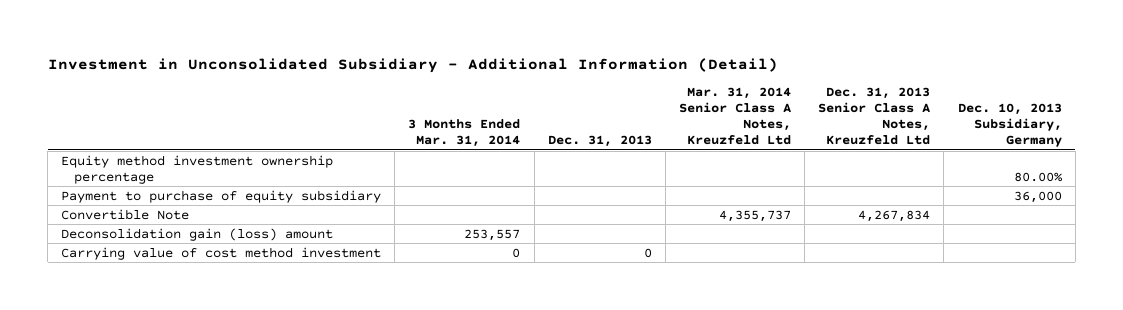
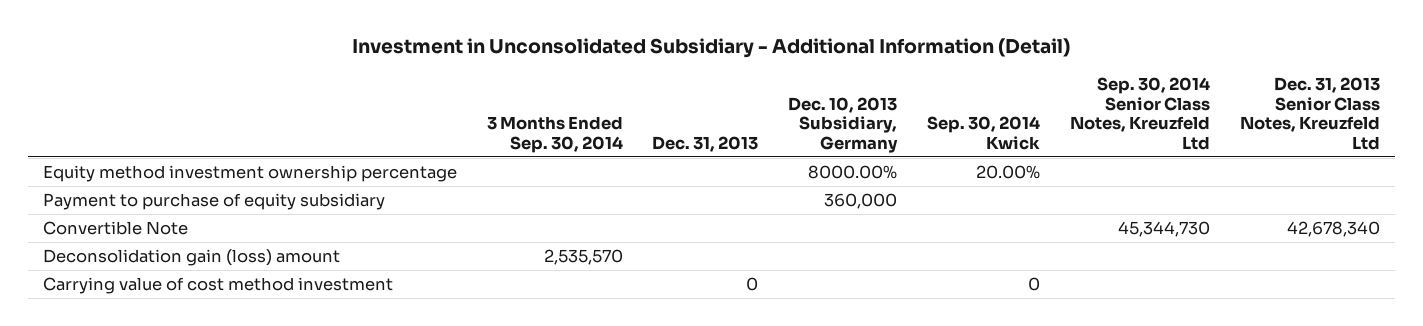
[408,119,521,148] 3 Months Ended Mar. 31, 2014 -> none
[679,87,792,146] Mar. 31, 2014 Senior Class A Notes, Kreuzfeld Ltd -> none
[818,87,931,146] Dec. 31, 2013 Senior Class A Notes, Kreuzfeld Ltd -> none
none -> [486,116,623,153] 3 Months Ended Sep. 30, 2014
none -> [927,116,1041,150] Sep. 30, 2014 Kwick
none -> [1070,77,1211,150] Sep. 30, 2014 Senior Class Notes, Kreuzfeld Ltd
none -> [1240,77,1381,150] Dec. 31, 2013 Senior Class Notes, Kreuzfeld Ltd
[1013,171,1063,182] 80.00% -> [808,164,898,179] 8000.00%
[1013,190,1062,203] 36,000 -> [824,192,898,209] 360,000

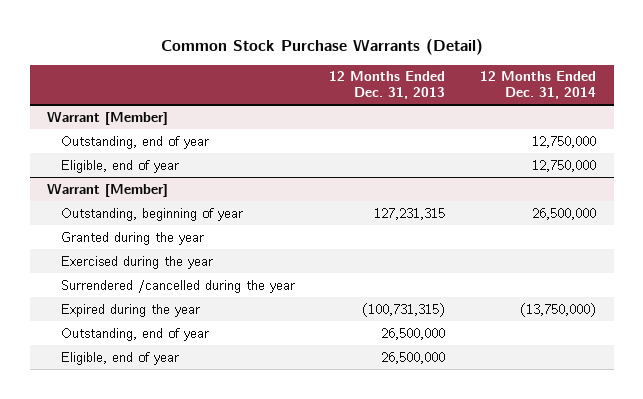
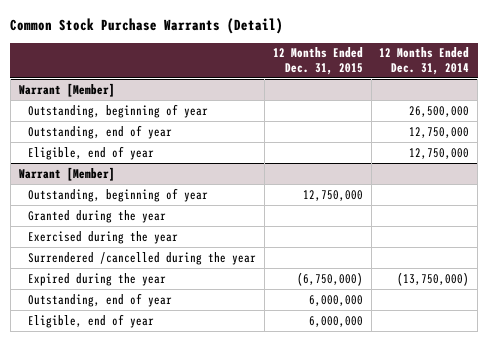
[329,71,446,100] 12 Months Ended Dec. 31, 2013 -> none
none -> [272,47,363,75] 12 Months Ended Dec. 31, 2015
[60,207,243,221] Outstanding, beginning of year -> [28,103,209,118] Outstanding, beginning of year
none -> [28,187,209,202] Outstanding, beginning of year

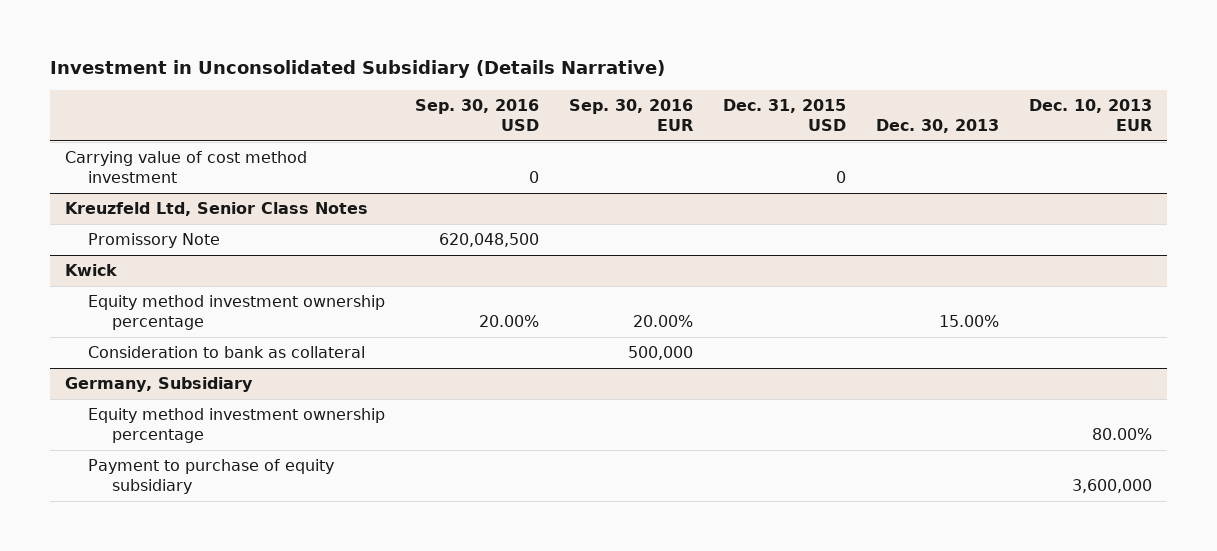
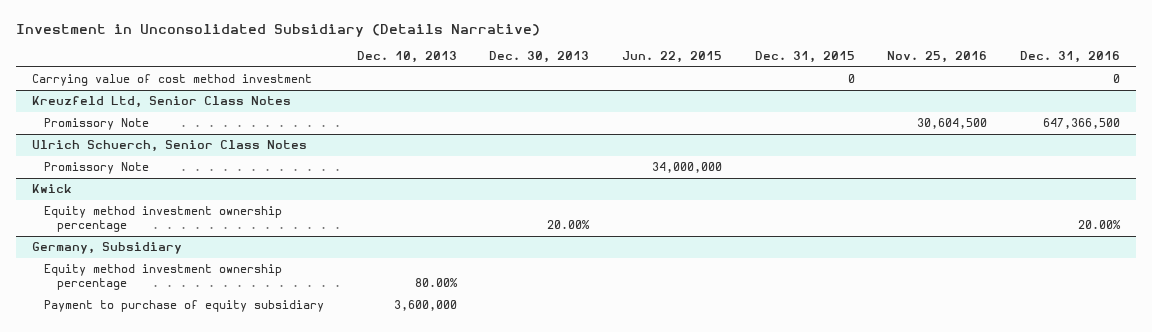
[415,99,540,131] Sep. 30, 2016 USD -> none
[569,99,694,131] Sep. 30, 2016 EUR -> none
[723,99,847,131] Dec. 31, 2015 USD -> none
[1029,99,1153,131] Dec. 10, 2013 EUR -> none
none -> [356,51,457,64] Dec. 10, 2013
none -> [621,51,722,64] Jun. 22, 2015
none -> [754,51,855,64] Dec. 31, 2015
none -> [887,51,988,64] Nov. 25, 2016
none -> [1019,51,1120,64] Dec. 31, 2016
none -> [32,140,308,153] Ulrich Schuerch, Senior Class Notes
none -> [44,162,150,175] Promissory Note
[88,346,366,359] Consideration to bank as collateral -> none
[939,314,1000,327] 15.00% -> [547,220,591,230] 20.00%

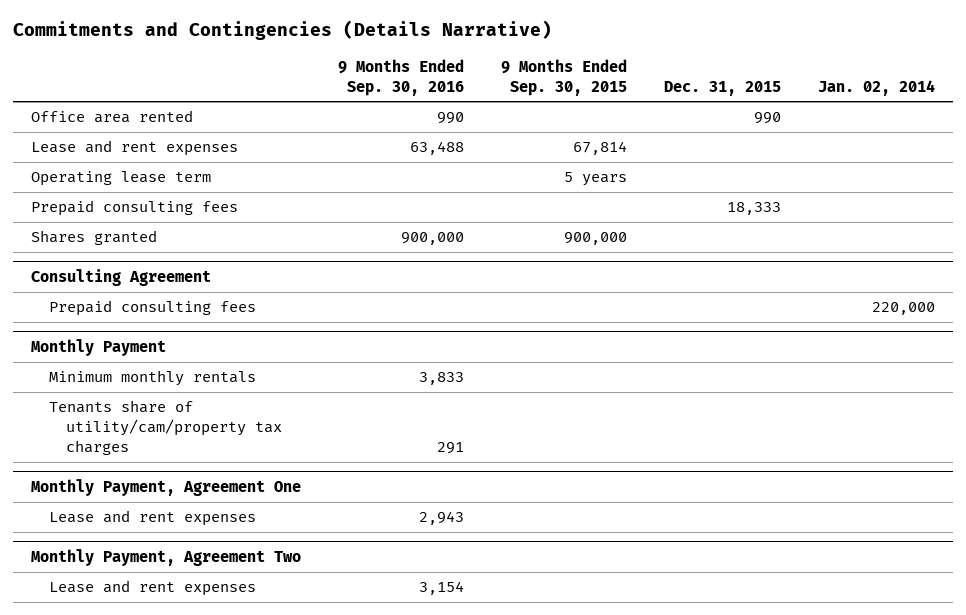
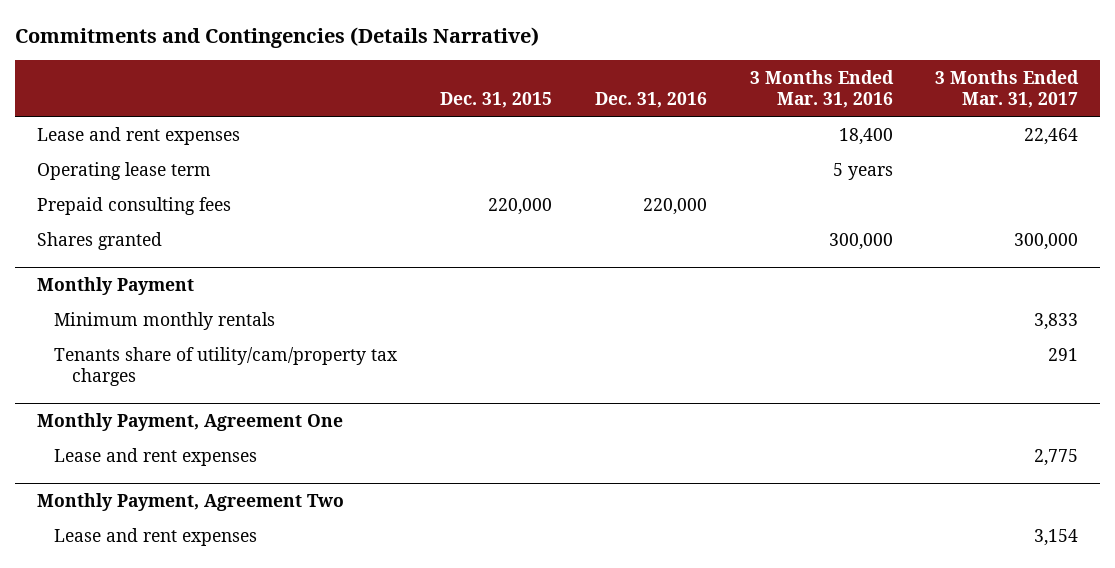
[338,58,465,96] 9 Months Ended Sep. 30, 2016 -> none
[501,58,628,96] 9 Months Ended Sep. 30, 2015 -> none
[817,79,935,96] Jan. 02, 2014 -> none
none -> [594,92,707,109] Dec. 31, 2016
none -> [749,69,894,109] 3 Months Ended Mar. 31, 2016
none -> [935,69,1080,109] 3 Months Ended Mar. 31, 2017
[31,110,194,124] Office area rented -> none
[727,202,782,216] 18,333 -> [488,197,553,215] 220,000
[31,269,212,287] Consulting Agreement -> none
[48,300,256,317] Prepaid consulting fees -> none

